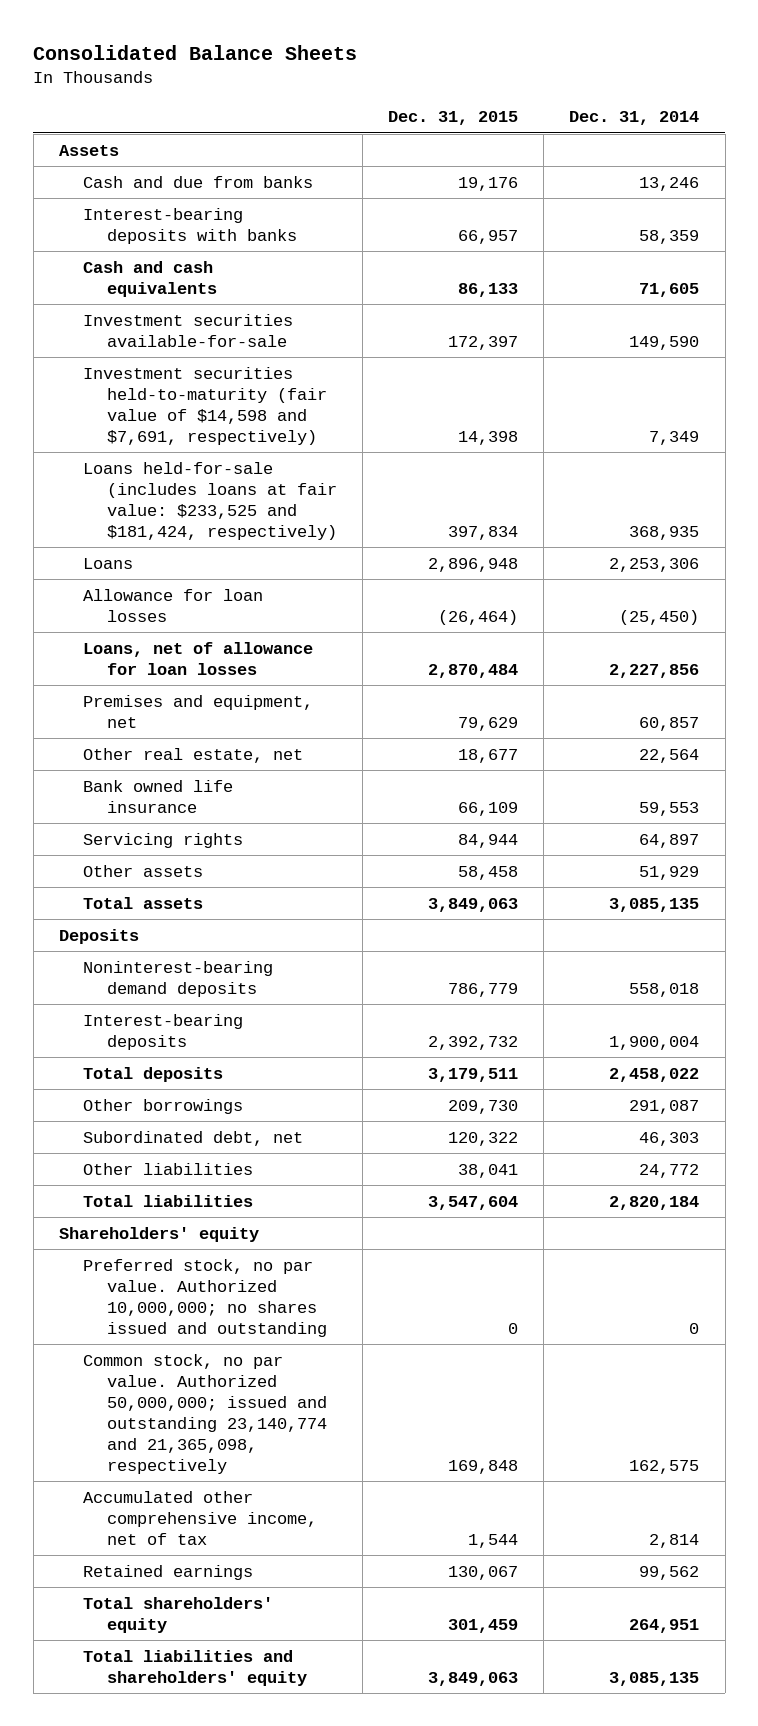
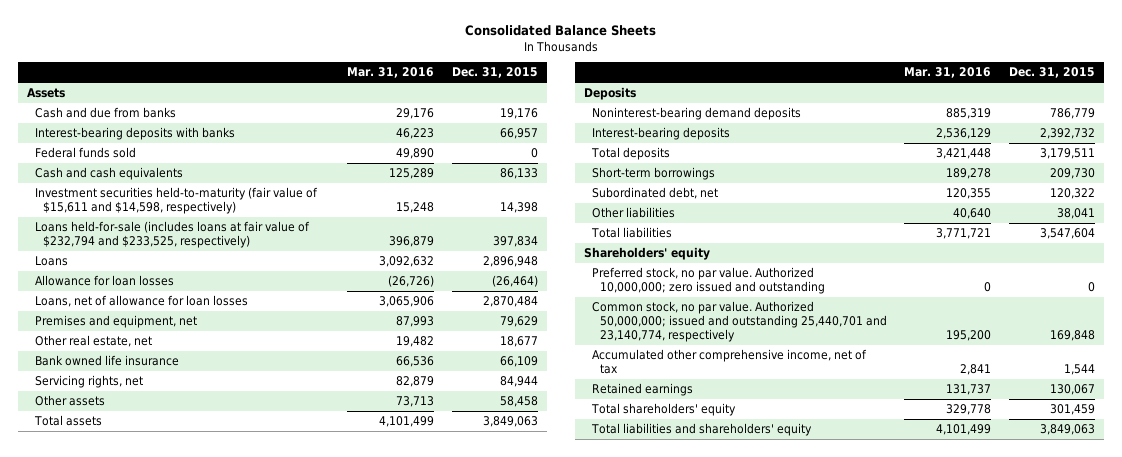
[569,111,700,126] Dec. 31, 2014 -> none
none -> [347,67,435,79] Mar. 31, 2016
none -> [34,147,136,159] Federal funds sold
[82,313,293,347] Investment securities available-for-sale -> none
[82,366,327,445] Investment securities held-to-maturity (fair value of $14,598 and $7,691, respectively) -> [34,187,318,215] Investment securities held-to-maturity (fair value of $15,611 and $14,598, respectively)
[82,461,337,540] Loans held-for-sale (includes loans at fair value: $233,525 and $181,424, respectively) -> [34,221,310,249] Loans held-for-sale (includes loans at fair value of $232,794 and $233,525, respectively)
[82,832,243,848] Servicing rights -> [34,375,143,389] Servicing rights, net
[82,1098,243,1114] Other borrowings -> [591,167,715,181] Short-term borrowings
[82,1258,327,1337] Preferred stock, no par value. Authorized 10,000,000; no shares issued and outstanding -> [591,267,825,295] Preferred stock, no par value. Authorized 10,000,000; zero issued and outstanding
[82,1353,327,1474] Common stock, no par value. Authorized 50,000,000; issued and outstanding 23,140,774 and 21,365,098, respectively -> [591,301,887,342] Common stock, no par value. Authorized 50,000,000; issued and outstanding 25,440,701 and 23,140,774, respectively

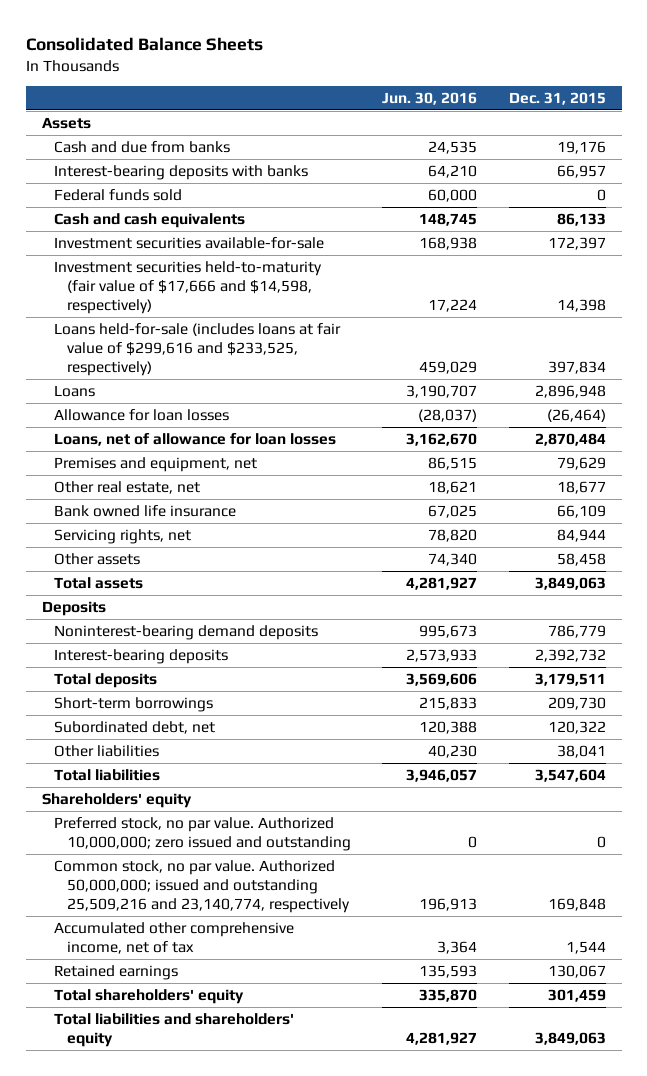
[347,67,435,79] Mar. 31, 2016 -> none
none -> [382,92,478,106] Jun. 30, 2016
none -> [54,236,325,249] Investment securities available-for-sale
[34,187,318,215] Investment securities held-to-maturity (fair value of $15,611 and $14,598, respectively) -> [54,260,323,315] Investment securities held-to-maturity (fair value of $17,666 and $14,598, respectively)
[34,221,310,249] Loans held-for-sale (includes loans at fair value of $232,794 and $233,525, respectively) -> [54,322,342,377] Loans held-for-sale (includes loans at fair value of $299,616 and $233,525, respectively)
[591,301,887,342] Common stock, no par value. Authorized 50,000,000; issued and outstanding 25,440,701 and 23,140,774, respectively -> [54,859,351,914] Common stock, no par value. Authorized 50,000,000; issued and outstanding 25,509,216 and 23,140,774, respectively

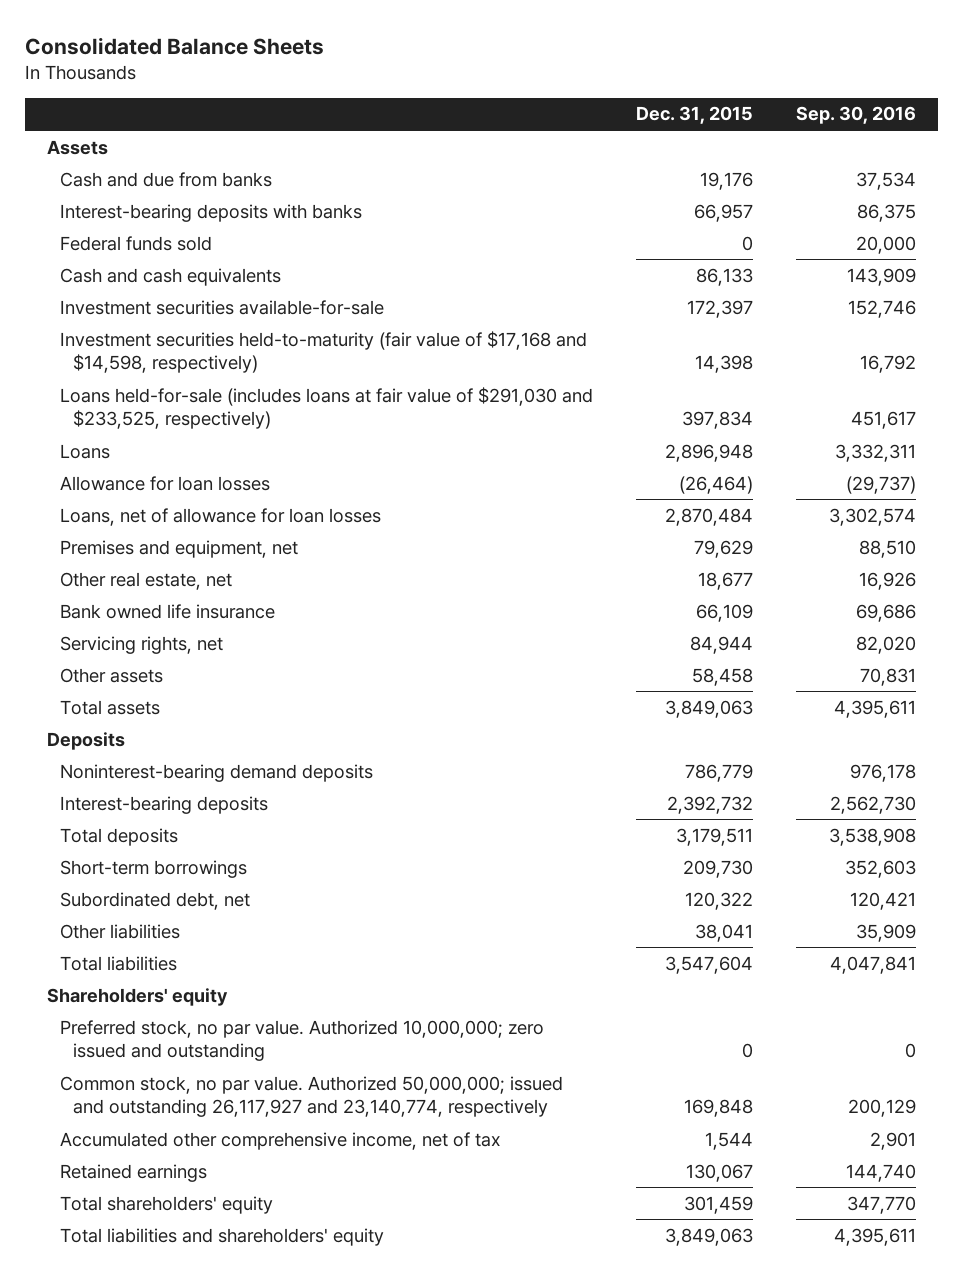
[382,92,478,106] Jun. 30, 2016 -> none
none -> [796,106,917,125] Sep. 30, 2016
[54,260,323,315] Investment securities held-to-maturity (fair value of $17,666 and $14,598, respectively) -> [60,330,588,373] Investment securities held-to-maturity (fair value of $17,168 and $14,598, respectively)
[54,322,342,377] Loans held-for-sale (includes loans at fair value of $299,616 and $233,525, respectively) -> [60,386,594,429] Loans held-for-sale (includes loans at fair value of $291,030 and $233,525, respectively)
[54,859,351,914] Common stock, no par value. Authorized 50,000,000; issued and outstanding 25,509,216 and 23,140,774, respectively -> [60,1075,564,1117] Common stock, no par value. Authorized 50,000,000; issued and outstanding 26,117,927 and 23,140,774, respectively

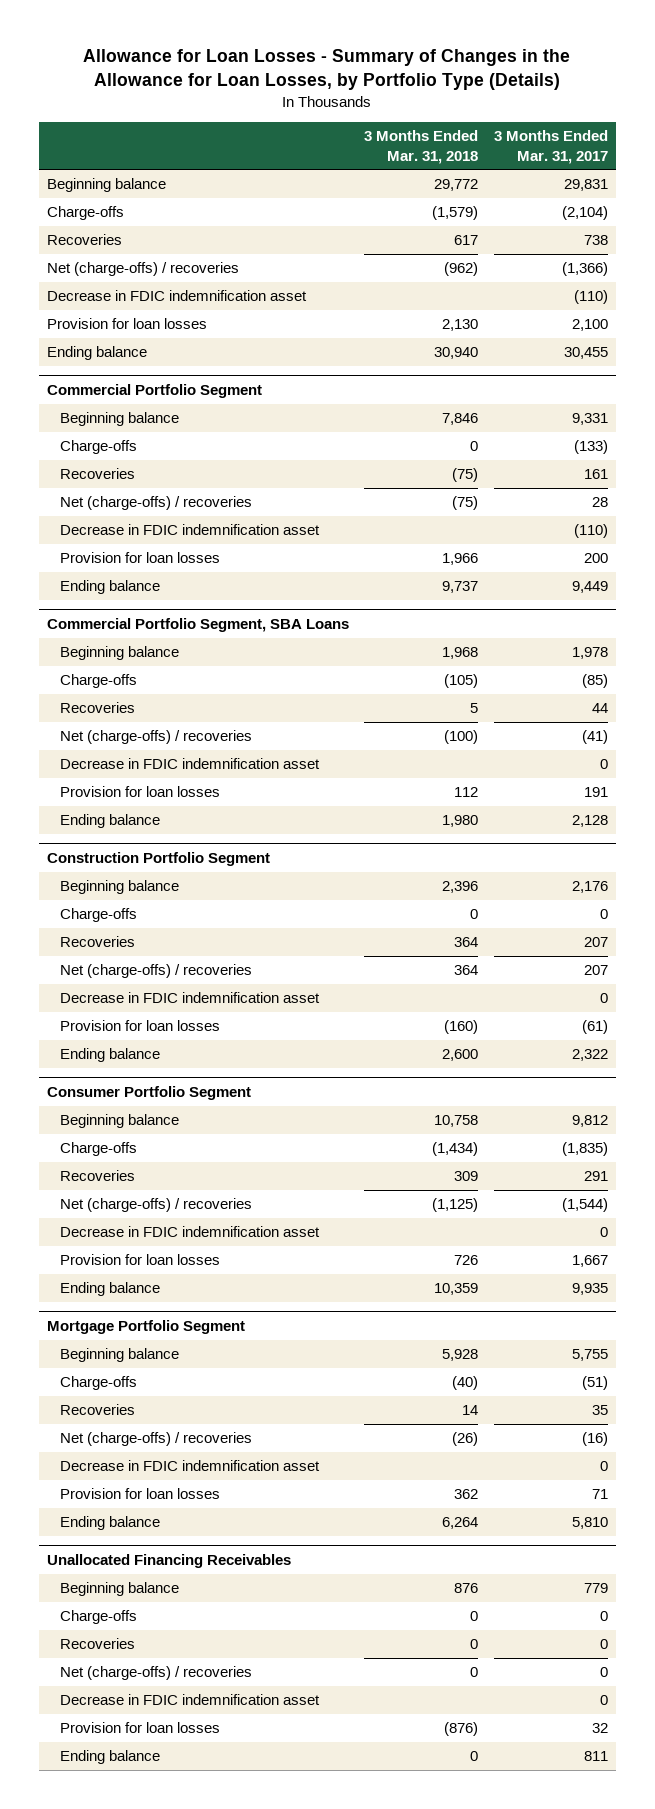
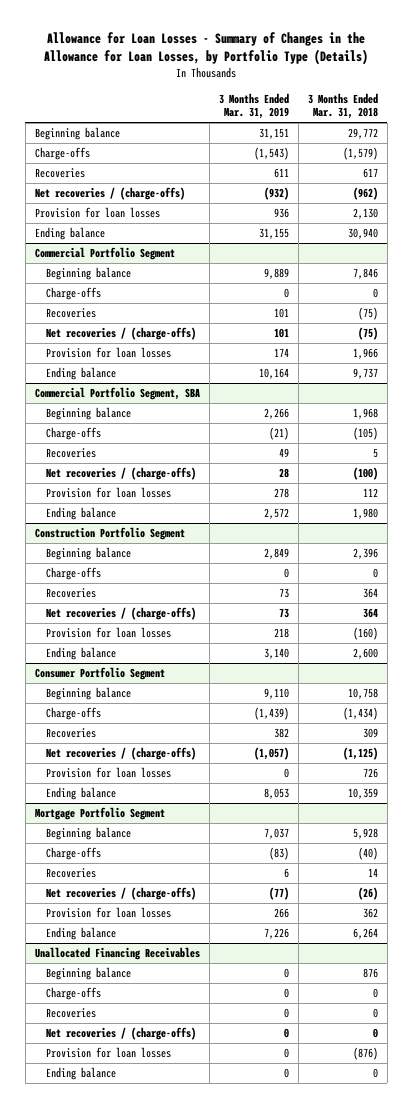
[494,130,609,164] 3 Months Ended Mar. 31, 2017 -> none
none -> [218,92,289,120] 3 Months Ended Mar. 31, 2019
[46,290,307,302] Decrease in FDIC indemnification asset -> none
[46,262,239,277] Net (charge-offs) / recoveries -> [34,187,185,201] Net recoveries / (charge-offs)
[59,524,320,536] Decrease in FDIC indemnification asset -> none
[59,496,252,511] Net (charge-offs) / recoveries -> [46,327,197,341] Net recoveries / (charge-offs)
[46,617,349,632] Commercial Portfolio Segment, SBA Loans -> [34,387,200,401] Commercial Portfolio Segment, SBA
[59,758,320,770] Decrease in FDIC indemnification asset -> none
[59,730,252,745] Net (charge-offs) / recoveries -> [46,467,197,481] Net recoveries / (charge-offs)
[59,992,320,1004] Decrease in FDIC indemnification asset -> none
[59,964,252,979] Net (charge-offs) / recoveries -> [46,607,197,621] Net recoveries / (charge-offs)
[59,1226,320,1238] Decrease in FDIC indemnification asset -> none
[59,1198,252,1213] Net (charge-offs) / recoveries -> [46,747,197,761] Net recoveries / (charge-offs)
[59,1460,320,1472] Decrease in FDIC indemnification asset -> none
[59,1432,252,1447] Net (charge-offs) / recoveries -> [46,887,197,901] Net recoveries / (charge-offs)
[59,1694,320,1706] Decrease in FDIC indemnification asset -> none
[59,1666,252,1681] Net (charge-offs) / recoveries -> [46,1027,197,1041] Net recoveries / (charge-offs)

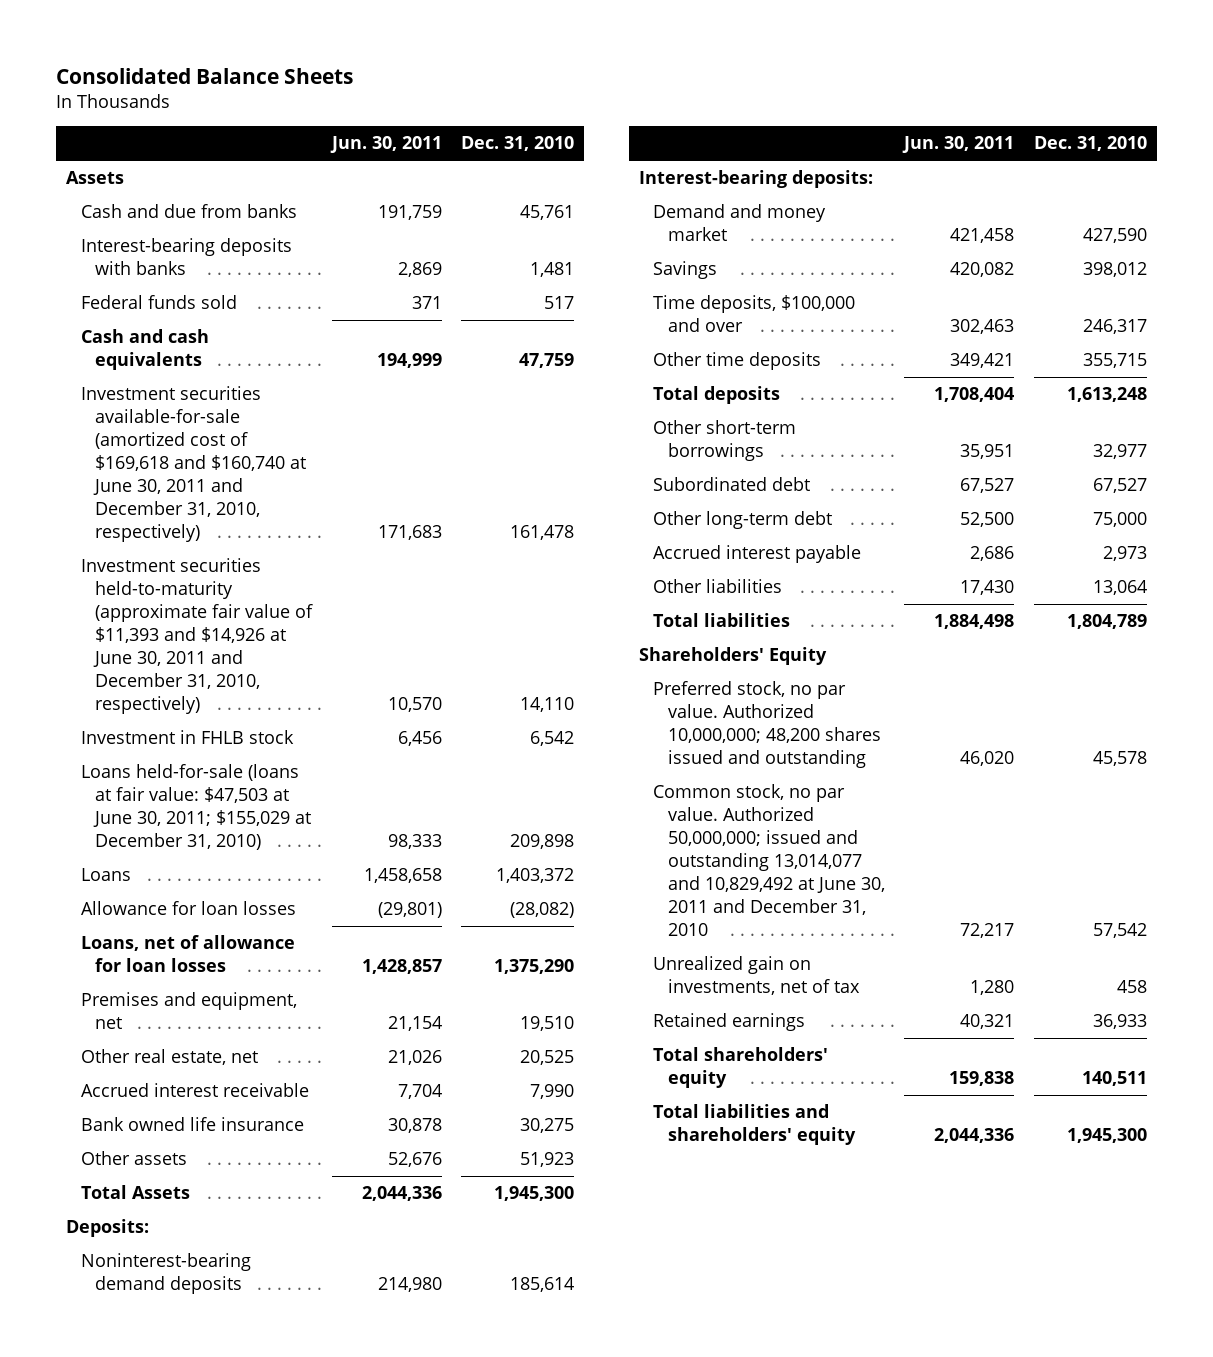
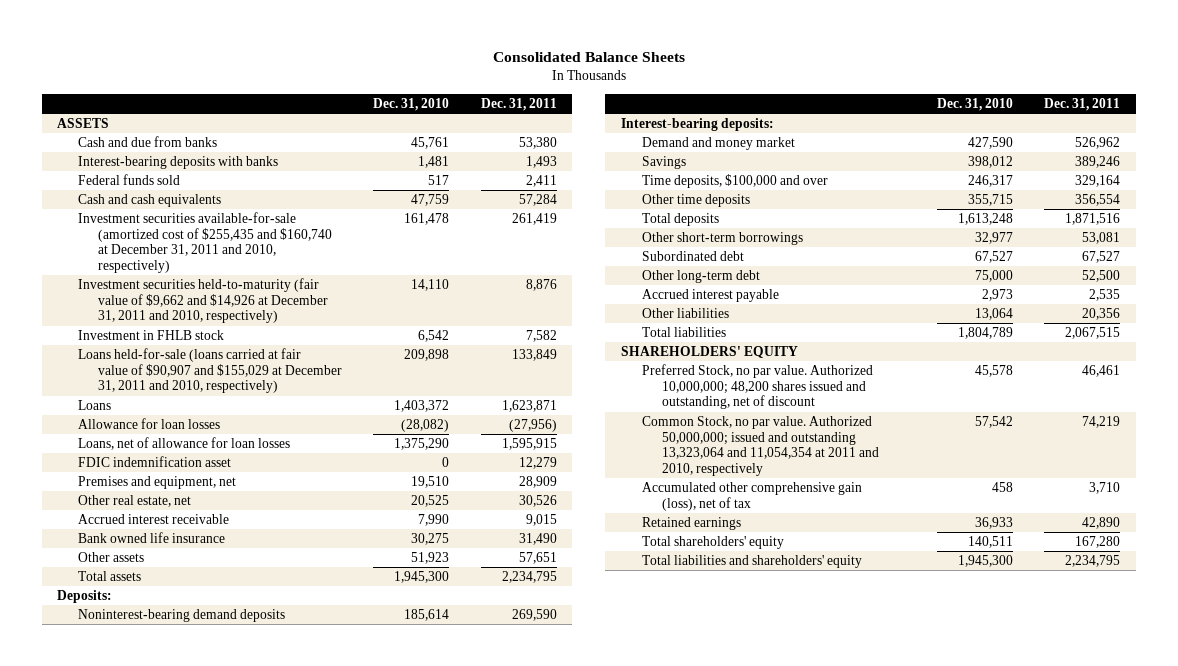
[329,136,442,154] Jun. 30, 2011 -> none
none -> [480,97,557,111] Dec. 31, 2011
[65,171,124,185] Assets -> [57,118,110,129] ASSETS
[80,386,307,543] Investment securities available-for-sale (amortized cost of $169,618 and $160,740 at June 30, 2011 and December 31, 2010, respectively) -> [77,212,333,274] Investment securities available-for-sale (amortized cost of $255,435 and $160,740 at December 31, 2011 and 2010, respectively)
[80,558,314,715] Investment securities held-to-maturity (approximate fair value of $11,393 and $14,926 at June 30, 2011 and December 31, 2010, respectively) -> [77,278,329,324] Investment securities held-to-maturity (fair value of $9,662 and $14,926 at December 31, 2011 and 2010, respectively)
[80,764,312,851] Loans held-for-sale (loans at fair value: $47,503 at June 30, 2011; $155,029 at December 31, 2010) -> [77,348,343,394] Loans held-for-sale (loans carried at fair value of $90,907 and $155,029 at December 31, 2011 and 2010, respectively)
none -> [77,456,231,468] FDIC indemnification asset
[80,1185,190,1200] Total Assets -> [77,571,141,582] Total assets
[638,647,827,666] Shareholders' Equity -> [621,346,799,359] SHAREHOLDERS' EQUITY
[653,681,881,769] Preferred stock, no par value. Authorized 10,000,000; 48,200 shares issued and outstanding -> [641,364,873,410] Preferred Stock, no par value. Authorized 10,000,000; 48,200 shares issued and outstanding, net of discount
[653,784,885,937] Common stock, no par value. Authorized 50,000,000; issued and outstanding 13,014,077 and 10,829,492 at June 30, 2011 and December 31, 2010 -> [641,416,879,477] Common Stock, no par value. Authorized 50,000,000; issued and outstanding 13,323,064 and 11,054,354 at 2011 and 2010, respectively
[653,956,860,996] Unrealized gain on investments, net of tax -> [641,482,862,511] Accumulated other comprehensive gain (loss), net of tax

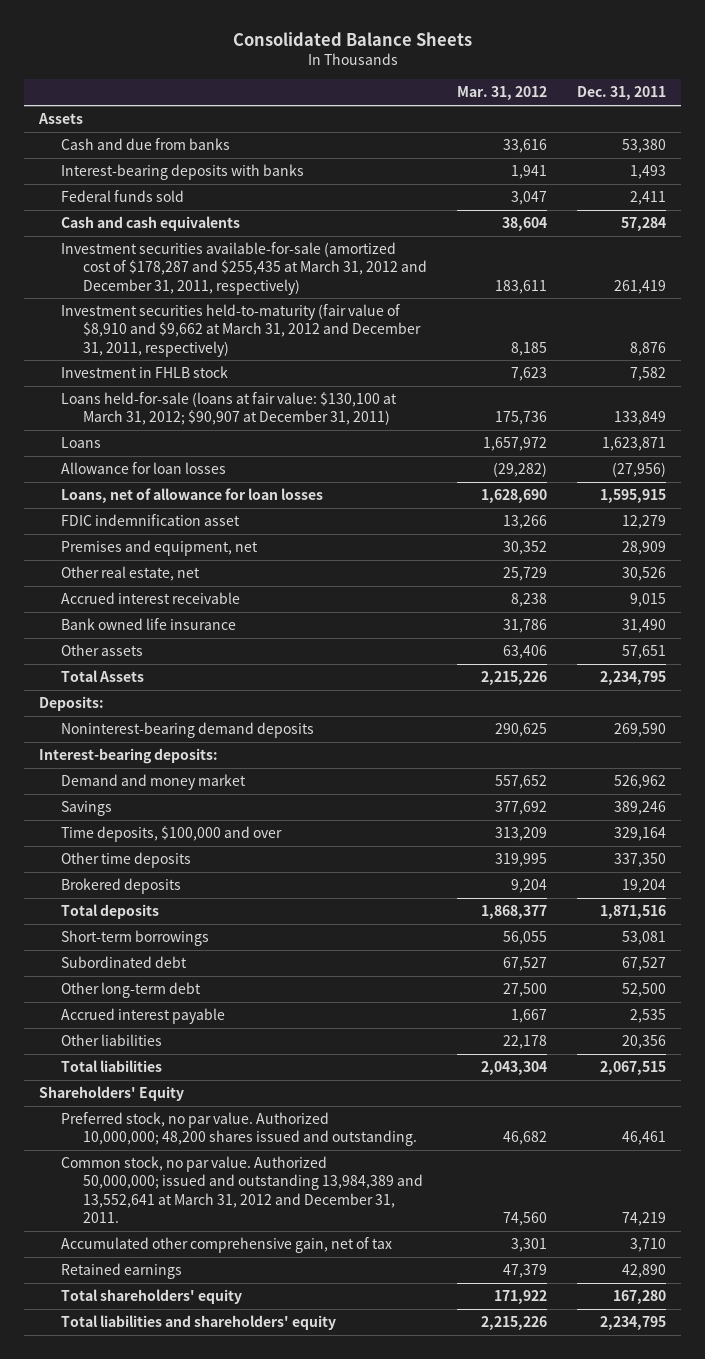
[373,97,450,111] Dec. 31, 2010 -> none
none -> [457,86,548,101] Mar. 31, 2012
[57,118,110,129] ASSETS -> [37,113,83,125] Assets
[77,212,333,274] Investment securities available-for-sale (amortized cost of $255,435 and $160,740 at December 31, 2011 and 2010, respectively) -> [61,242,428,295] Investment securities available-for-sale (amortized cost of $178,287 and $255,435 at March 31, 2012 and December 31, 2011, respectively)
[77,278,329,324] Investment securities held-to-maturity (fair value of $9,662 and $14,926 at December 31, 2011 and 2010, respectively) -> [61,304,422,357] Investment securities held-to-maturity (fair value of $8,910 and $9,662 at March 31, 2012 and December 31, 2011, respectively)
[77,348,343,394] Loans held-for-sale (loans carried at fair value of $90,907 and $155,029 at December 31, 2011 and 2010, respectively) -> [61,392,398,426] Loans held-for-sale (loans at fair value: $130,100 at March 31, 2012; $90,907 at December 31, 2011)
[77,571,141,582] Total assets -> [61,670,145,683] Total Assets
[1075,194,1121,207] 356,554 -> [614,853,667,868] 337,350
none -> [61,878,182,895] Brokered deposits
[641,232,803,246] Other short-term borrowings -> [61,930,210,947] Short-term borrowings
[621,346,799,359] SHAREHOLDERS' EQUITY -> [38,1086,184,1102] Shareholders' Equity
[641,364,873,410] Preferred Stock, no par value. Authorized 10,000,000; 48,200 shares issued and outstanding, net of discount -> [61,1112,418,1147] Preferred stock, no par value. Authorized 10,000,000; 48,200 shares issued and outstanding.
[641,416,879,477] Common Stock, no par value. Authorized 50,000,000; issued and outstanding 13,323,064 and 11,054,354 at 2011 and 2010, respectively -> [61,1156,424,1223] Common stock, no par value. Authorized 50,000,000; issued and outstanding 13,984,389 and 13,552,641 at March 31, 2012 and December 31, 2011.
[641,482,862,511] Accumulated other comprehensive gain (loss), net of tax -> [61,1237,393,1254] Accumulated other comprehensive gain, net of tax

